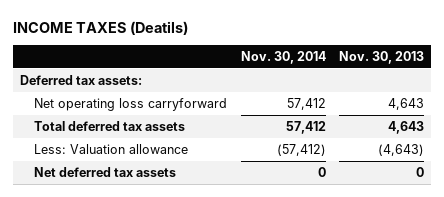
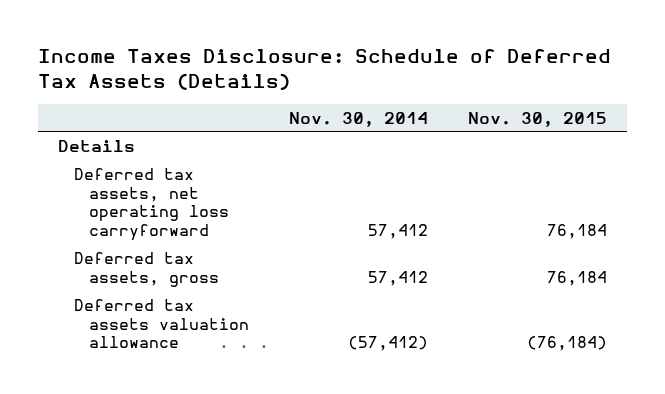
[13,20,189,35] INCOME TAXES (Deatils) -> [38,48,612,90] Income Taxes Disclosure: Schedule of Deferred Tax Assets (Details)
[339,50,425,64] Nov. 30, 2013 -> none
none -> [467,111,607,127] Nov. 30, 2015
[20,74,143,85] Deferred tax assets: -> none
[34,166,177,177] Net deferred tax assets -> none
none -> [57,139,135,152] Details
[34,97,228,111] Net operating loss carryforward -> [73,167,230,242] Deferred tax assets, net operating loss carryforward
[34,120,186,131] Total deferred tax assets -> [73,251,220,287] Deferred tax assets, gross
[34,143,189,154] Less: Valuation allowance -> [73,298,250,349] Deferred tax assets valuation allowance

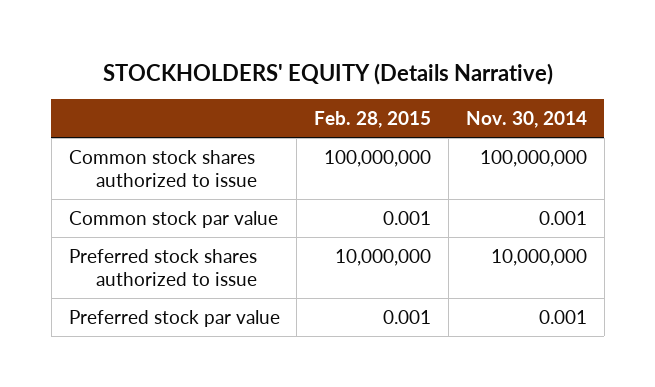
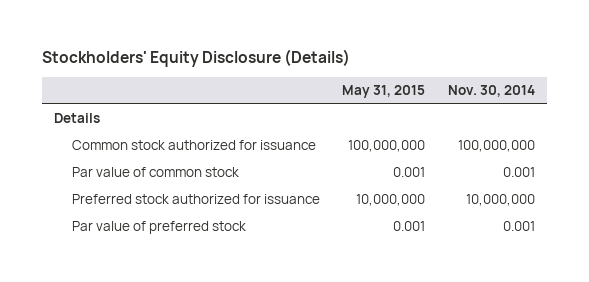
[102,62,553,85] STOCKHOLDERS' EQUITY (Details Narrative) -> [42,49,351,68] Stockholders' Equity Disclosure (Details)
[314,111,432,129] Feb. 28, 2015 -> none
none -> [342,85,426,99] May 31, 2015
none -> [53,113,100,124] Details
[68,149,257,188] Common stock shares authorized to issue -> [71,140,316,151] Common stock authorized for issuance
[68,210,278,228] Common stock par value -> [71,167,239,178] Par value of common stock
[68,248,257,287] Preferred stock shares authorized to issue -> [71,194,320,205] Preferred stock authorized for issuance
[68,309,280,327] Preferred stock par value -> [71,221,246,235] Par value of preferred stock

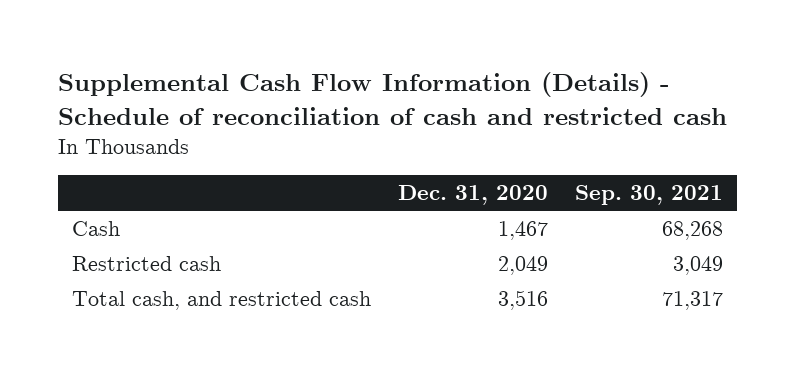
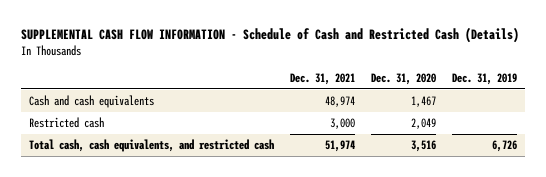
[58,72,728,125] Supplemental Cash Flow Information (Details) - Schedule of reconciliation of cash and restricted cash -> [21,27,520,44] SUPPLEMENTAL CASH FLOW INFORMATION - Schedule of Cash and Restricted Cash (Details)
[575,185,724,206] Sep. 30, 2021 -> none
none -> [290,72,356,85] Dec. 31, 2021
none -> [451,72,517,85] Dec. 31, 2019
[71,221,120,237] Cash -> [29,94,155,108] Cash and cash equivalents
[71,291,371,311] Total cash, and restricted cash -> [29,138,275,152] Total cash, cash equivalents, and restricted cash

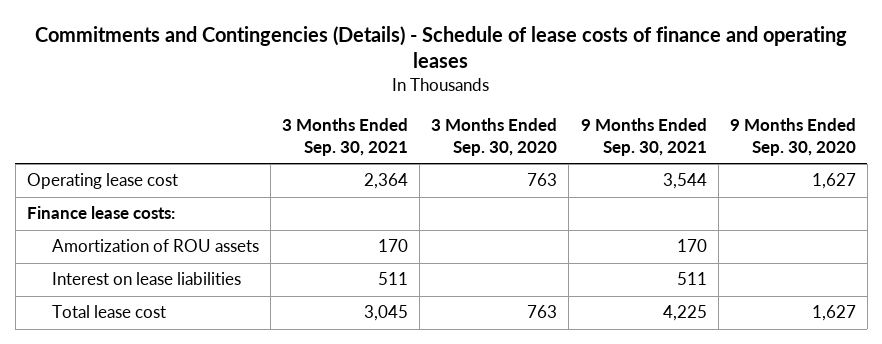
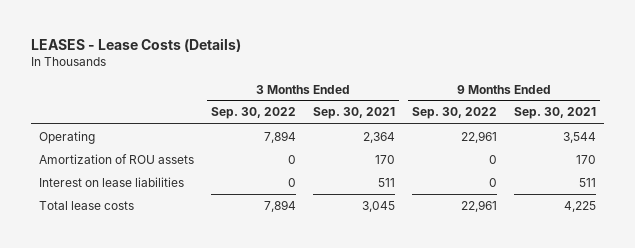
[35,25,848,69] Commitments and Contingencies (Details) - Schedule of lease costs of finance and operating leases -> [30,37,241,52] LEASES - Lease Costs (Details)
[431,117,558,156] 3 Months Ended Sep. 30, 2020 -> none
[729,117,856,156] 9 Months Ended Sep. 30, 2020 -> none
none -> [211,107,297,120] Sep. 30, 2022
none -> [411,107,497,120] Sep. 30, 2022
[26,206,175,220] Finance lease costs: -> none
[26,173,178,190] Operating lease cost -> [39,130,96,144] Operating
[52,305,167,319] Total lease cost -> [39,200,135,210] Total lease costs

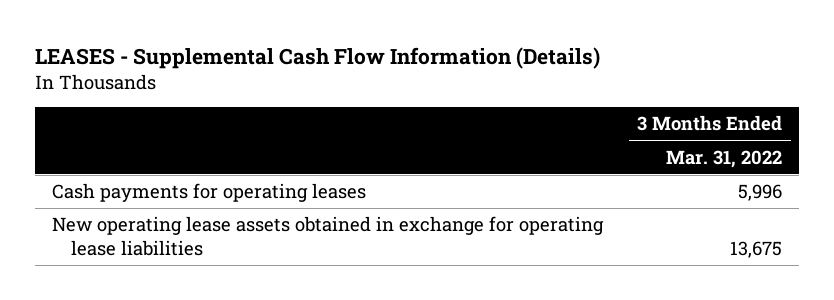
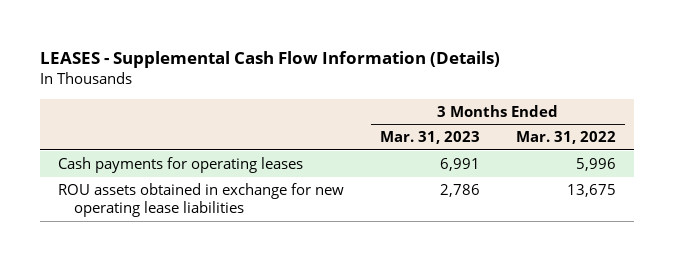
none -> [380,131,481,145] Mar. 31, 2023
[52,216,605,257] New operating lease assets obtained in exchange for operating lease liabilities -> [58,183,345,218] ROU assets obtained in exchange for new operating lease liabilities

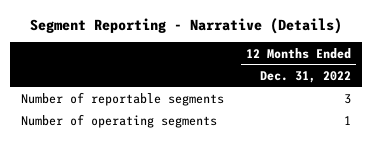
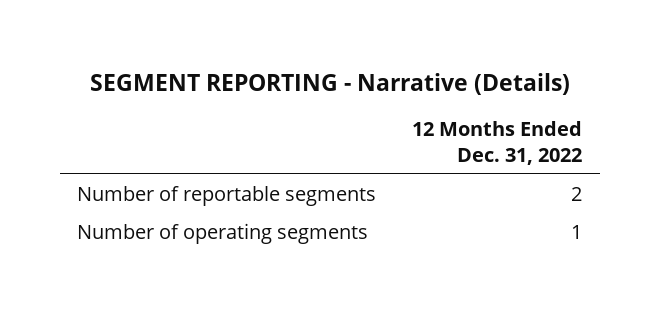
[30,17,343,34] Segment Reporting - Narrative (Details) -> [89,72,570,95] SEGMENT REPORTING - Narrative (Details)
[344,94,352,105] 3 -> [570,187,582,202] 2

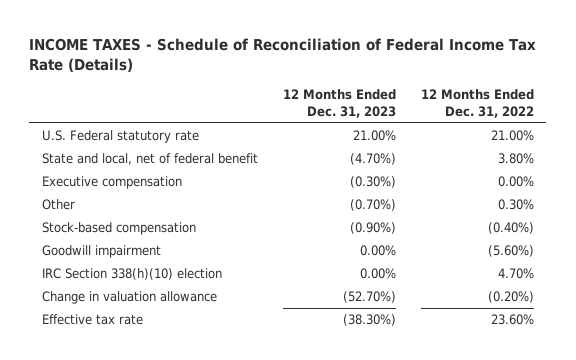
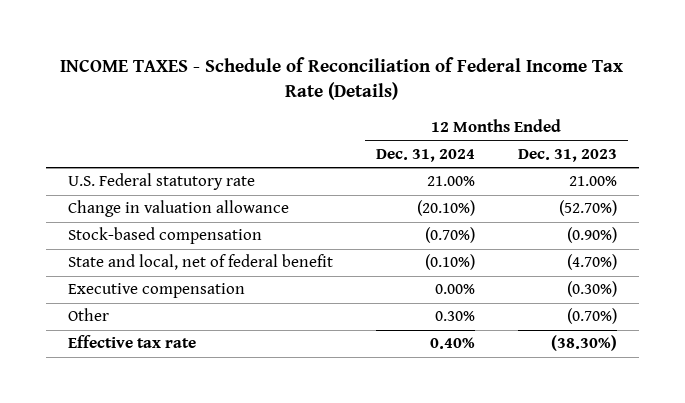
[420,89,534,118] 12 Months Ended Dec. 31, 2022 -> none
none -> [375,148,475,162] Dec. 31, 2024
[41,291,217,305] Change in valuation allowance -> [67,200,289,218] Change in valuation allowance
[41,222,196,236] Stock-based compensation -> [67,227,262,245] Stock-based compensation
[41,245,161,259] Goodwill impairment -> none
[41,268,222,281] IRC Section 338(h)(10) election -> none

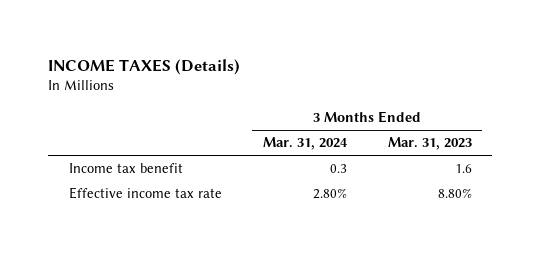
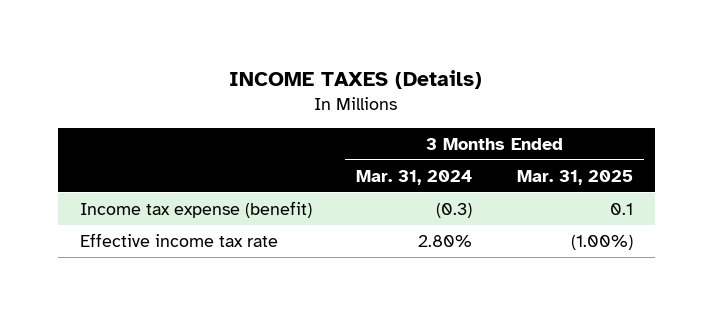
[387,137,472,151] Mar. 31, 2023 -> none
none -> [516,169,633,185] Mar. 31, 2025
[68,163,183,174] Income tax benefit -> [79,201,312,219] Income tax expense (benefit)
[329,164,347,174] 0.3 -> [436,203,473,219] (0.3)

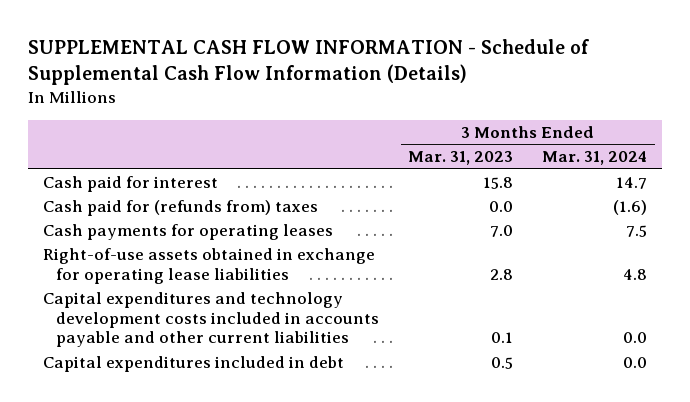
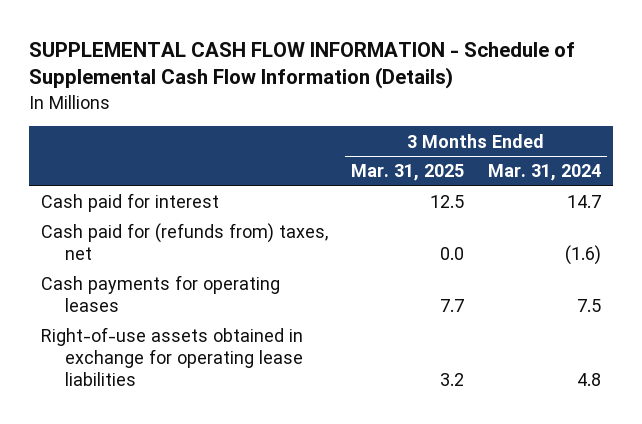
[408,151,514,166] Mar. 31, 2023 -> none
none -> [351,164,465,182] Mar. 31, 2025
[42,200,318,217] Cash paid for (refunds from) taxes -> [40,223,328,261] Cash paid for (refunds from) taxes, net
[42,292,379,348] Capital expenditures and technology development costs included in accounts payable and other current liabilities -> none
[42,356,344,373] Capital expenditures included in debt -> none

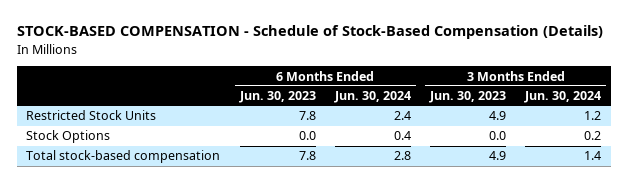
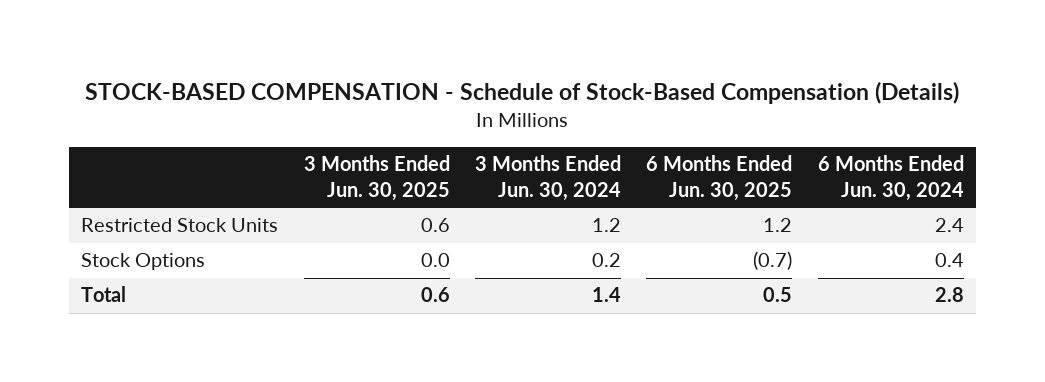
[238,91,316,104] Jun. 30, 2023 -> none
[429,91,507,104] Jun. 30, 2023 -> none
none -> [303,155,450,202] 3 Months Ended Jun. 30, 2025
none -> [646,155,793,202] 6 Months Ended Jun. 30, 2025
[26,150,221,164] Total stock-based compensation -> [81,286,127,303] Total

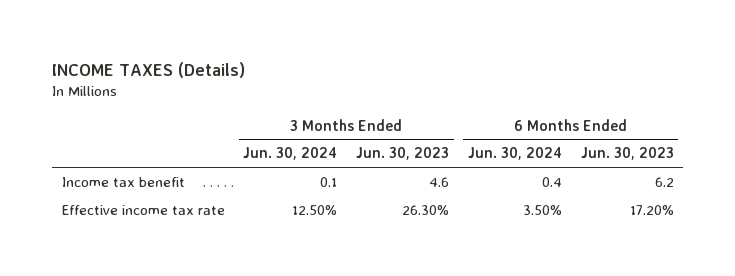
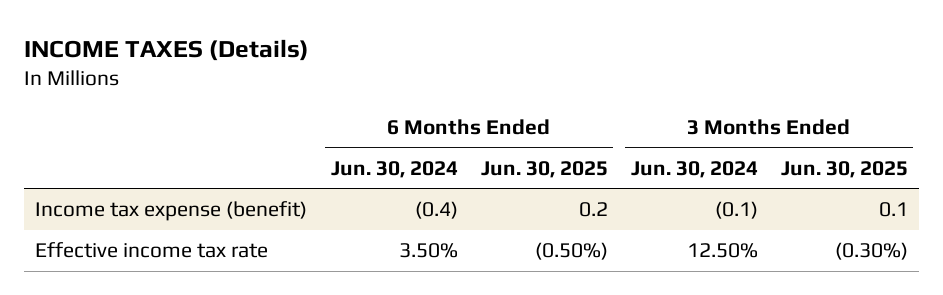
[356,147,450,161] Jun. 30, 2023 -> none
[580,147,674,161] Jun. 30, 2023 -> none
none -> [480,160,608,178] Jun. 30, 2025
none -> [780,160,908,178] Jun. 30, 2025
[61,177,185,188] Income tax benefit -> [35,201,308,222] Income tax expense (benefit)
[320,177,338,188] 0.1 -> [714,201,758,220] (0.1)
[541,177,562,188] 0.4 -> [414,201,458,220] (0.4)

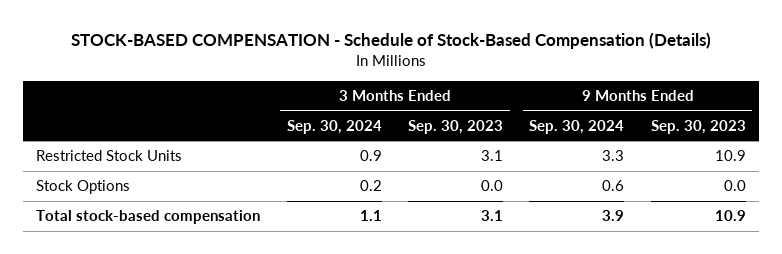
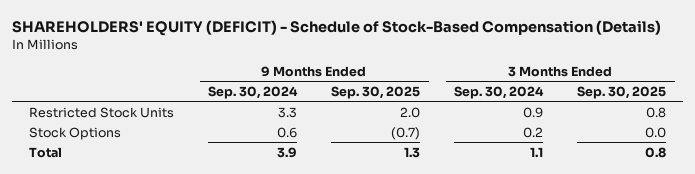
[71,32,712,50] STOCK-BASED COMPENSATION - Schedule of Stock-Based Compensation (Details) -> [12,19,662,36] SHAREHOLDERS' EQUITY (DEFICIT) - Schedule of Stock-Based Compensation (Details)
[408,119,504,134] Sep. 30, 2023 -> none
[650,119,746,134] Sep. 30, 2023 -> none
none -> [331,85,421,99] Sep. 30, 2025
none -> [577,85,667,99] Sep. 30, 2025
[36,210,261,225] Total stock-based compensation -> [29,146,63,158] Total

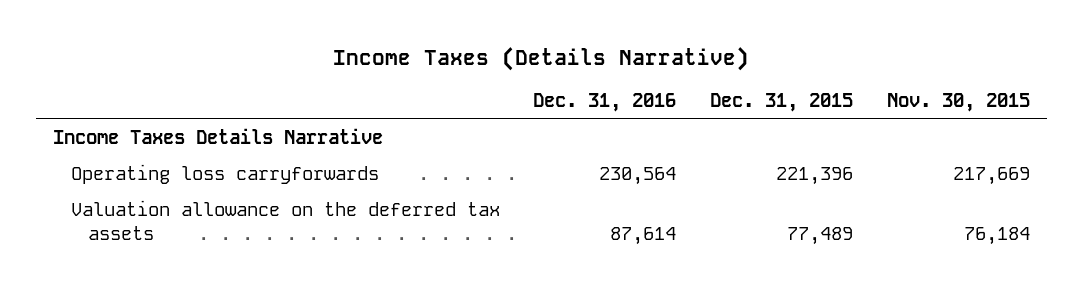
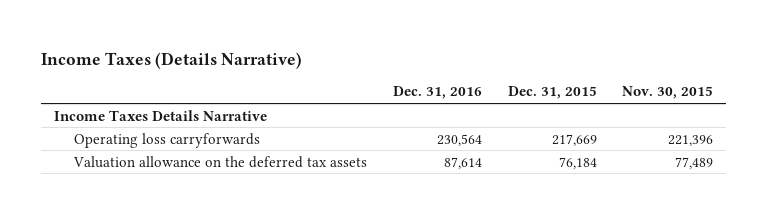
[776,167,854,186] 221,396 -> [551,133,597,146] 217,669
[952,167,1030,186] 217,669 -> [668,134,714,146] 221,396
[787,226,854,245] 77,489 -> [558,156,597,169] 76,184
[963,226,1030,245] 76,184 -> [675,156,714,169] 77,489

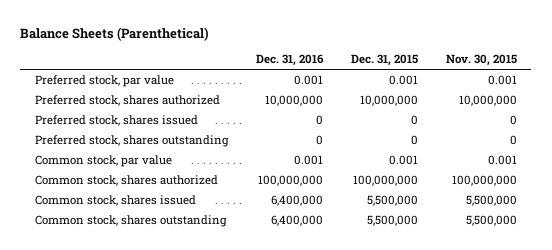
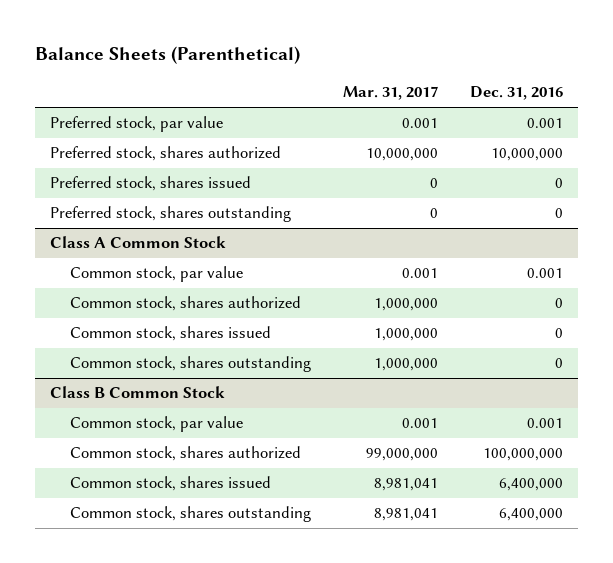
[350,54,418,67] Dec. 31, 2015 -> none
[446,54,518,67] Nov. 30, 2015 -> none
none -> [343,86,439,101] Mar. 31, 2017
none -> [50,236,227,249] Class A Common Stock
none -> [70,296,302,312] Common stock, shares authorized
none -> [70,326,272,342] Common stock, shares issued
none -> [70,356,312,373] Common stock, shares outstanding
none -> [50,386,226,399] Class B Common Stock
none -> [70,416,244,433] Common stock, par value

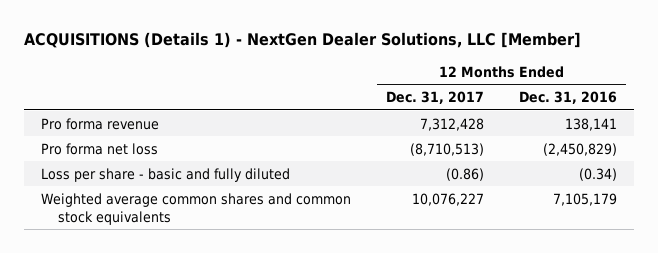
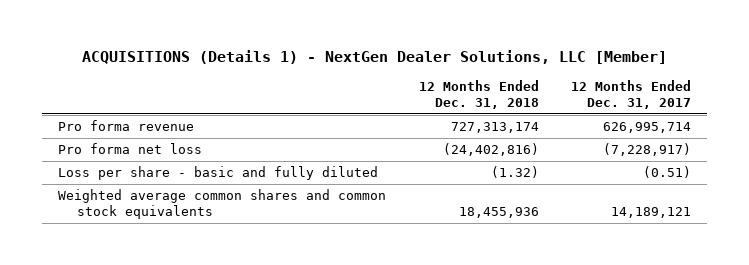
[519,91,618,105] Dec. 31, 2016 -> none
none -> [418,79,539,109] 12 Months Ended Dec. 31, 2018
[420,117,485,131] 7,312,428 -> [603,122,692,134] 626,995,714
[410,142,485,156] (8,710,513) -> [603,143,692,157] (7,228,917)
[446,167,485,181] (0.86) -> [643,166,692,179] (0.51)
[412,192,485,206] 10,076,227 -> [611,207,692,219] 14,189,121

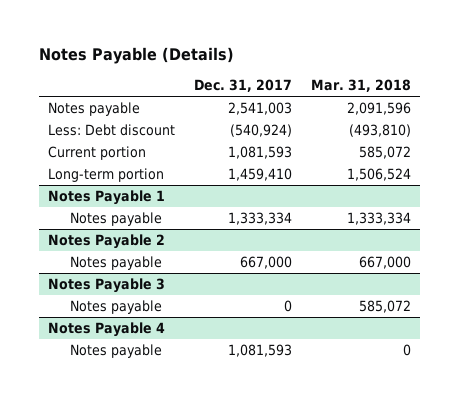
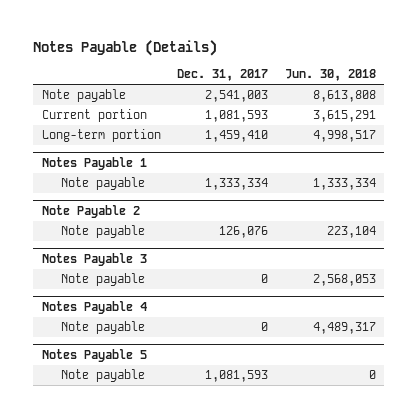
[310,79,411,93] Mar. 31, 2018 -> none
none -> [284,69,376,82] Jun. 30, 2018
[48,123,176,136] Less: Debt discount -> none
[48,101,141,116] Notes payable -> [41,89,126,103] Note payable
[69,211,162,226] Notes payable -> [60,177,145,191] Note payable
[48,233,166,249] Notes Payable 2 -> [41,205,140,219] Note Payable 2
[69,255,162,270] Notes payable -> [60,225,145,239] Note payable
[240,255,293,269] 667,000 -> [219,226,269,239] 126,076
[69,299,162,314] Notes payable -> [60,273,145,287] Note payable
[69,343,162,358] Notes payable -> [60,321,145,335] Note payable
[228,343,293,357] 1,081,593 -> [261,322,269,332] 0
none -> [41,349,147,363] Notes Payable 5
none -> [60,369,145,383] Note payable

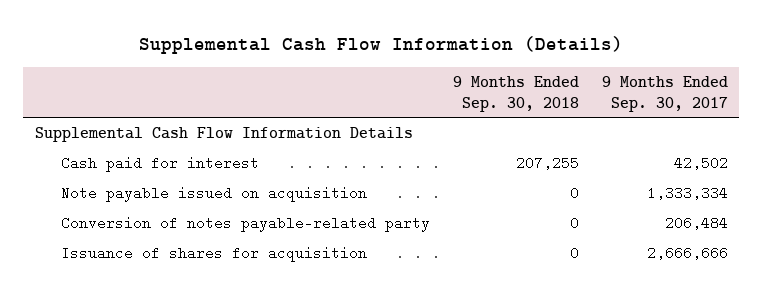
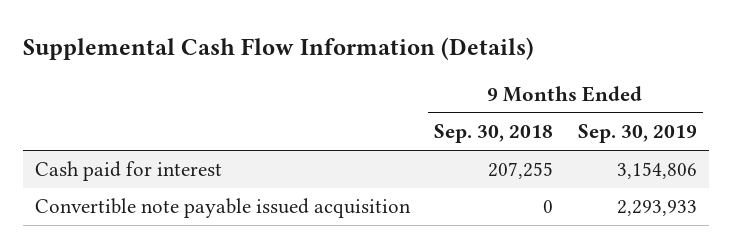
[601,76,728,112] 9 Months Ended Sep. 30, 2017 -> none
none -> [577,124,697,144] Sep. 30, 2019
[34,127,413,143] Supplemental Cash Flow Information Details -> none
[60,216,430,233] Conversion of notes payable-related party -> none
[60,246,367,263] Issuance of shares for acquisition -> none
[60,186,367,203] Note payable issued on acquisition -> [34,198,411,219] Convertible note payable issued acquisition

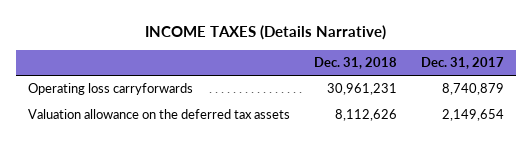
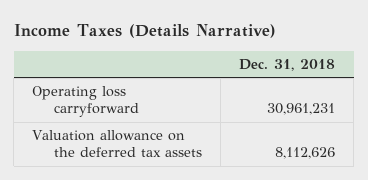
[145,24,387,40] INCOME TAXES (Details Narrative) -> [13,24,276,39] Income Taxes (Details Narrative)
[420,57,504,70] Dec. 31, 2017 -> none
[28,83,194,96] Operating loss carryforwards -> [32,86,140,118] Operating loss carryforward

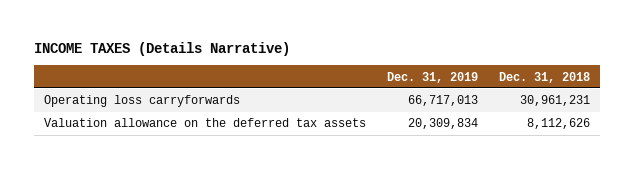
[13,24,276,39] Income Taxes (Details Narrative) -> [33,41,290,56] INCOME TAXES (Details Narrative)
none -> [386,71,478,83] Dec. 31, 2019
[32,86,140,118] Operating loss carryforward -> [44,95,241,108] Operating loss carryforwards

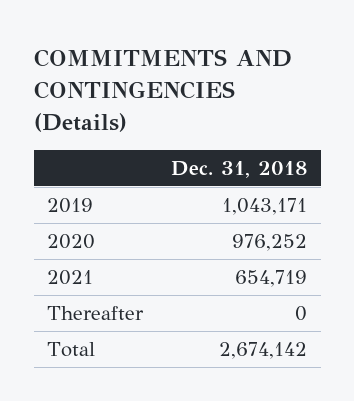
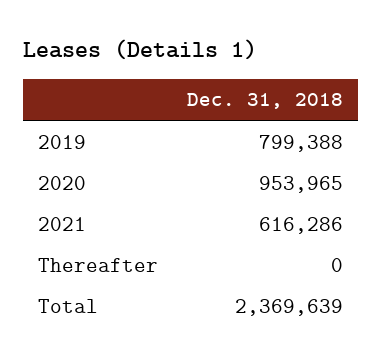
[33,48,292,132] COMMITMENTS AND CONTINGENCIES (Details) -> [23,39,258,61] Leases (Details 1)
[221,197,307,215] 1,043,171 -> [259,135,344,153] 799,388
[231,233,307,251] 976,252 -> [259,176,344,194] 953,965
[234,269,307,287] 654,719 -> [259,217,344,235] 616,286
[218,341,307,359] 2,674,142 -> [235,299,344,317] 2,369,639

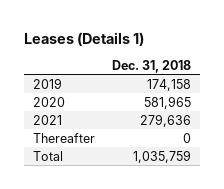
[259,135,344,153] 799,388 -> [147,78,192,91] 174,158
[259,176,344,194] 953,965 -> [144,95,192,109] 581,965
[259,217,344,235] 616,286 -> [140,113,192,127] 279,636
[235,299,344,317] 2,369,639 -> [133,149,192,163] 1,035,759

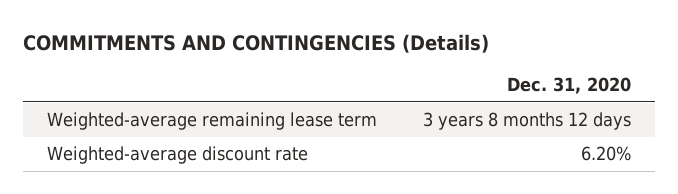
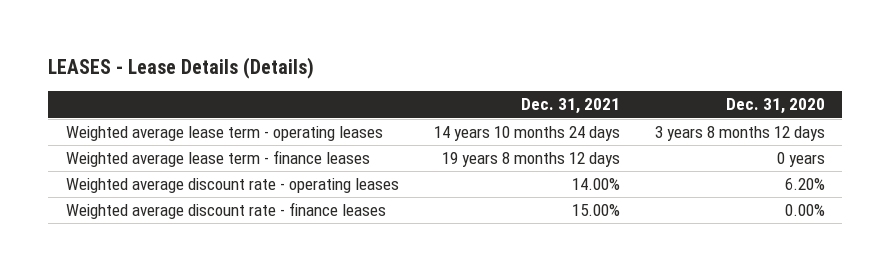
[23,34,490,54] COMMITMENTS AND CONTINGENCIES (Details) -> [48,57,315,80] LEASES - Lease Details (Details)
none -> [520,98,620,115] Dec. 31, 2021
[46,112,377,131] Weighted-average remaining lease term -> [65,126,383,142] Weighted average lease term - operating leases
none -> [65,150,370,168] Weighted average lease term - finance leases
[46,146,308,165] Weighted-average discount rate -> [65,178,399,194] Weighted average discount rate - operating leases
none -> [65,202,386,220] Weighted average discount rate - finance leases

